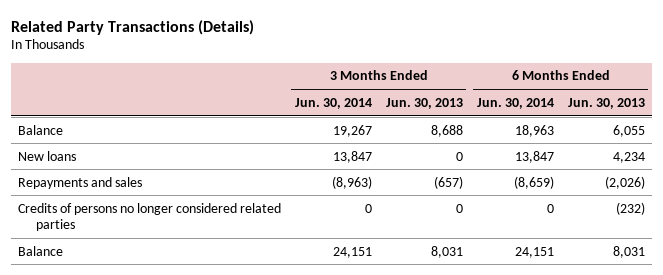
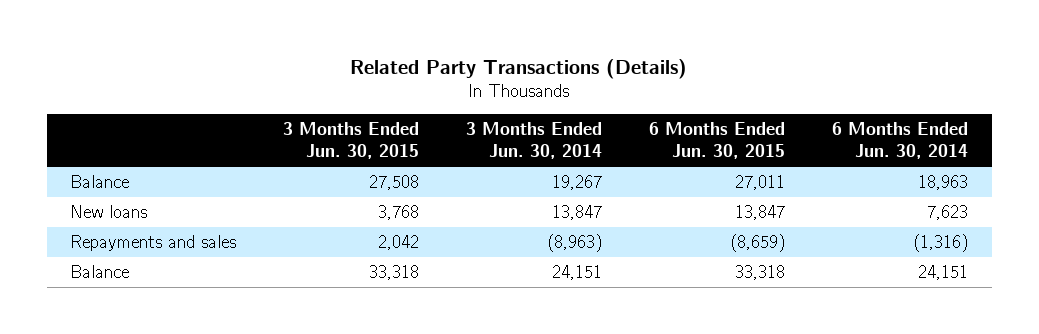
[385,97,463,109] Jun. 30, 2013 -> none
[567,97,645,109] Jun. 30, 2013 -> none
none -> [283,122,420,160] 3 Months Ended Jun. 30, 2015
none -> [649,122,786,160] 6 Months Ended Jun. 30, 2015
[17,202,281,231] Credits of persons no longer considered related parties -> none
[514,150,554,163] 13,847 -> [927,205,969,221] 7,623
[513,175,554,189] (8,659) -> [913,234,969,253] (1,316)

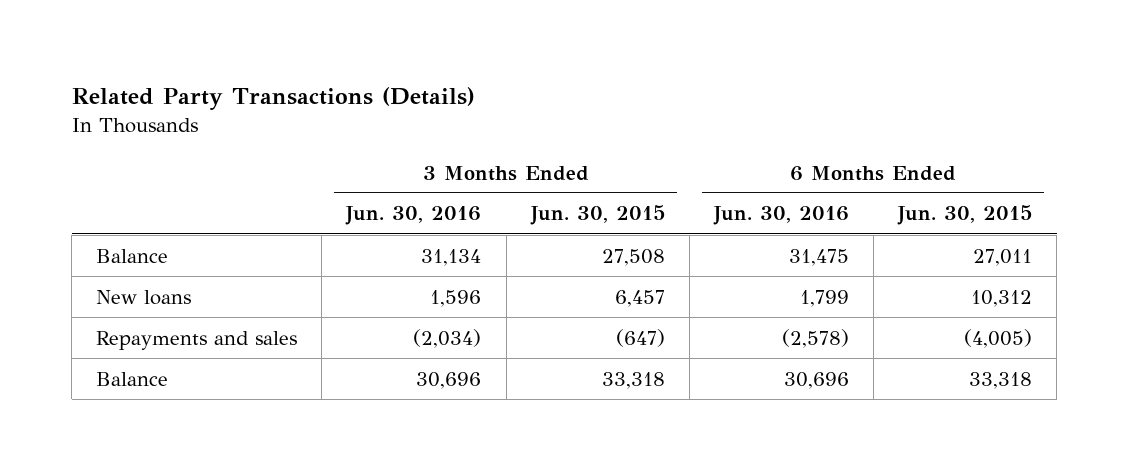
[466,122,603,160] 3 Months Ended Jun. 30, 2014 -> none
[832,122,969,160] 6 Months Ended Jun. 30, 2014 -> none
none -> [345,206,482,226] Jun. 30, 2016
none -> [712,206,849,226] Jun. 30, 2016
[378,205,420,221] 3,768 -> [614,289,665,307] 6,457
[735,205,786,221] 13,847 -> [971,289,1033,307] 10,312
[378,235,420,251] 2,042 -> [615,328,665,347] (647)
[730,234,786,253] (8,659) -> [964,328,1033,348] (4,005)

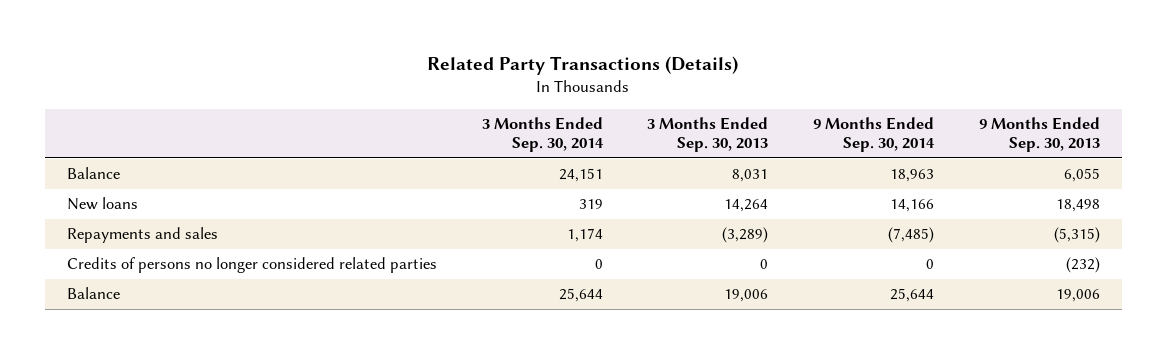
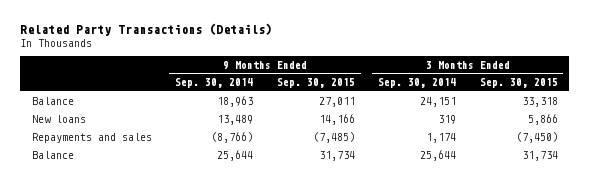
[647,117,769,153] 3 Months Ended Sep. 30, 2013 -> none
[978,117,1100,153] 9 Months Ended Sep. 30, 2013 -> none
none -> [276,78,355,89] Sep. 30, 2015
none -> [479,78,558,89] Sep. 30, 2015
[66,257,437,274] Credits of persons no longer considered related parties -> none
[890,199,935,213] 14,166 -> [217,114,254,125] 13,489
[888,227,935,244] (7,485) -> [211,131,254,143] (8,766)

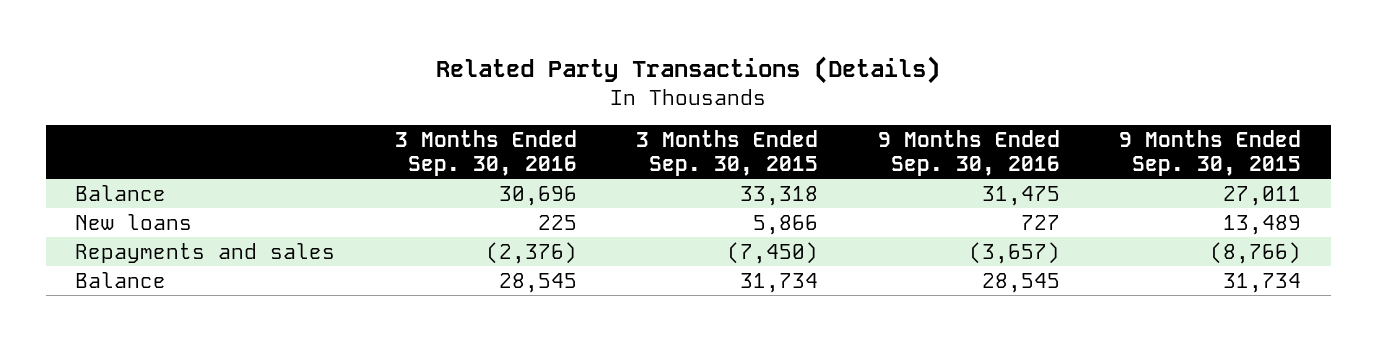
[175,78,254,89] Sep. 30, 2014 -> none
[378,78,457,89] Sep. 30, 2014 -> none
none -> [394,130,577,176] 3 Months Ended Sep. 30, 2016
none -> [877,130,1060,176] 9 Months Ended Sep. 30, 2016
[318,113,355,125] 14,166 -> [1223,214,1302,235] 13,489
[312,131,355,143] (7,485) -> [1210,241,1302,264] (8,766)

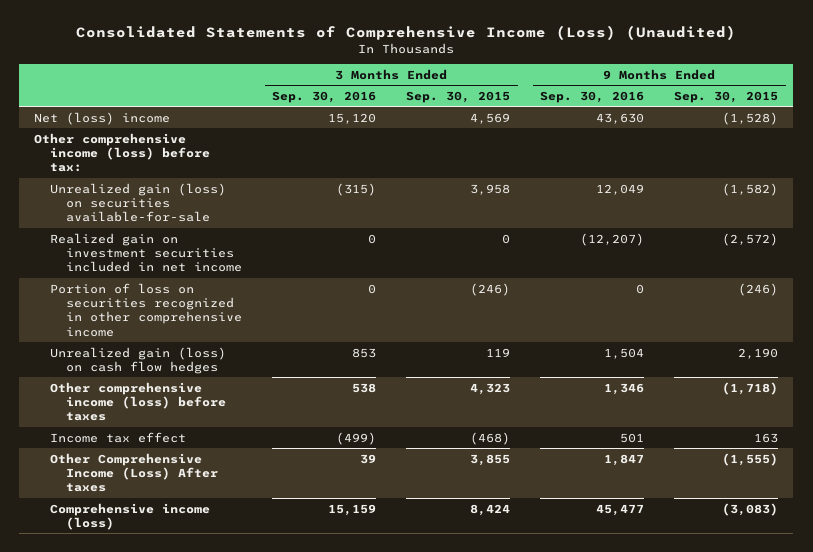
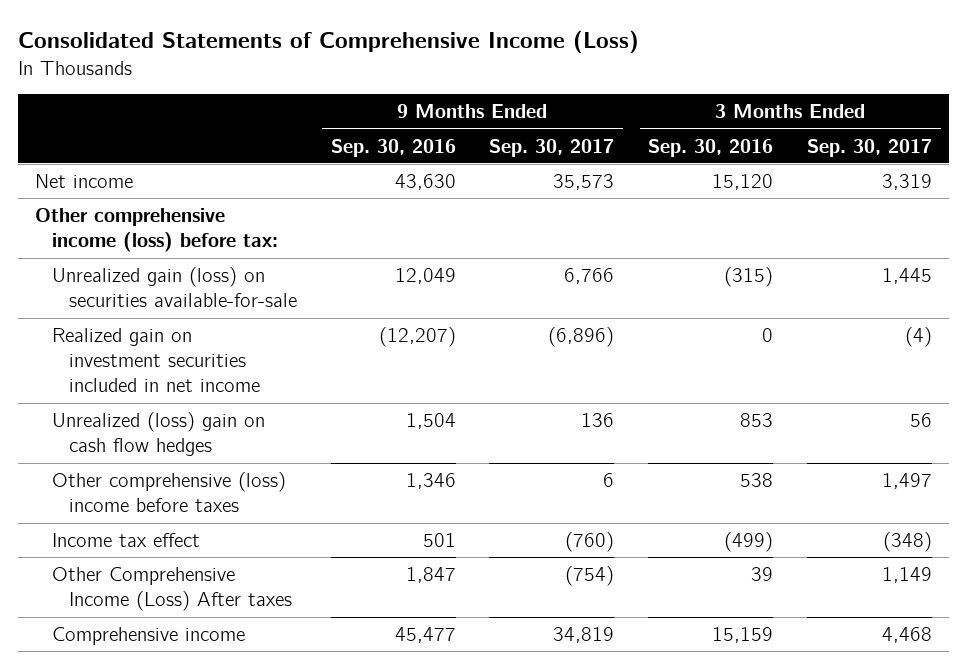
[76,25,737,41] Consolidated Statements of Comprehensive Income (Loss) (Unaudited) -> [17,30,639,55] Consolidated Statements of Comprehensive Income (Loss)
[406,90,511,103] Sep. 30, 2015 -> none
[674,90,779,103] Sep. 30, 2015 -> none
none -> [489,138,615,157] Sep. 30, 2017
none -> [807,138,933,157] Sep. 30, 2017
[34,111,171,125] Net (loss) income -> [34,173,133,188] Net income
[50,282,243,337] Portion of loss on securities recognized in other comprehensive income -> none
[50,346,227,374] Unrealized gain (loss) on cash flow hedges -> [51,411,265,457] Unrealized (loss) gain on cash flow hedges
[50,381,227,422] Other comprehensive income (loss) before taxes -> [51,471,286,513] Other comprehensive (loss) income before taxes
[50,502,211,530] Comprehensive income (loss) -> [51,626,245,645] Comprehensive income

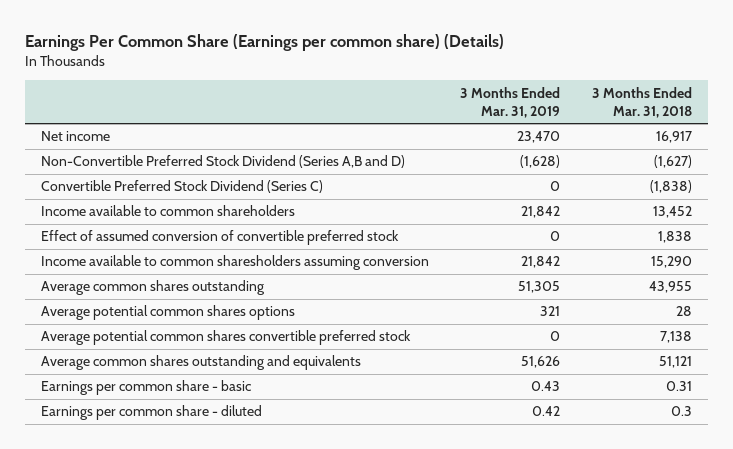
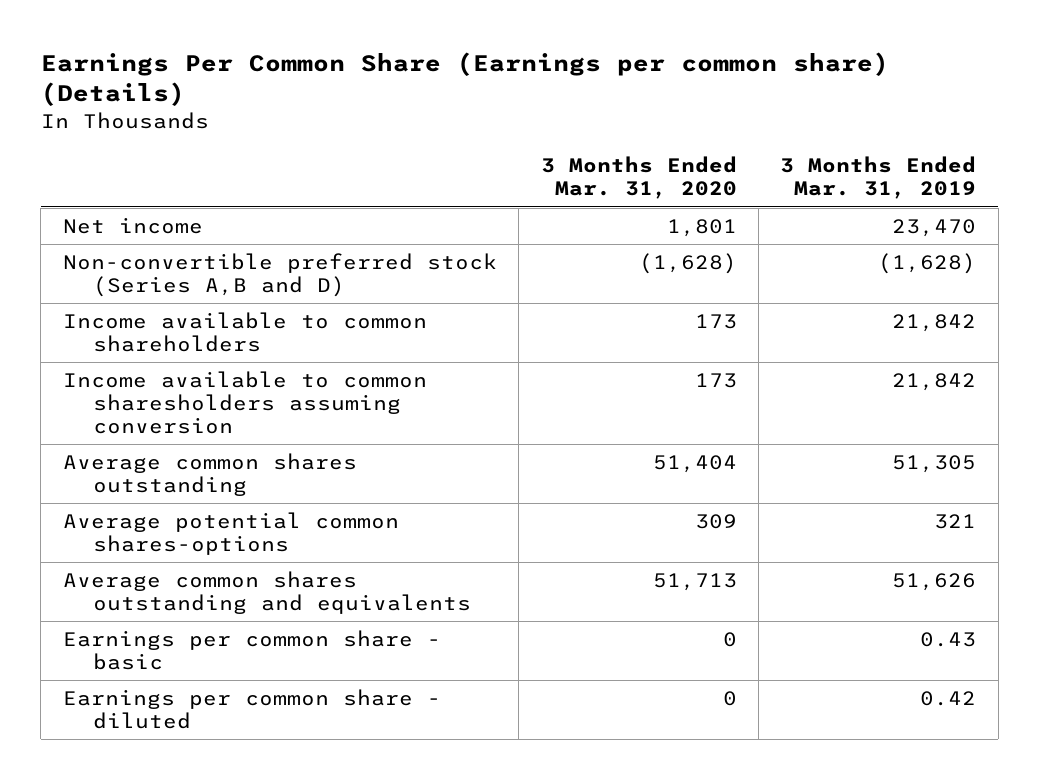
[591,86,692,118] 3 Months Ended Mar. 31, 2018 -> none
none -> [540,156,737,200] 3 Months Ended Mar. 31, 2020
[40,180,323,194] Convertible Preferred Stock Dividend (Series C) -> none
[40,155,405,169] Non-Convertible Preferred Stock Dividend (Series A,B and D) -> [62,253,497,298] Non-convertible preferred stock (Series A,B and D)
[40,230,399,246] Effect of assumed conversion of convertible preferred stock -> none
[40,330,411,346] Average potential common shares convertible preferred stock -> none
[40,305,295,321] Average potential common shares options -> [62,512,399,556] Average potential common shares-options

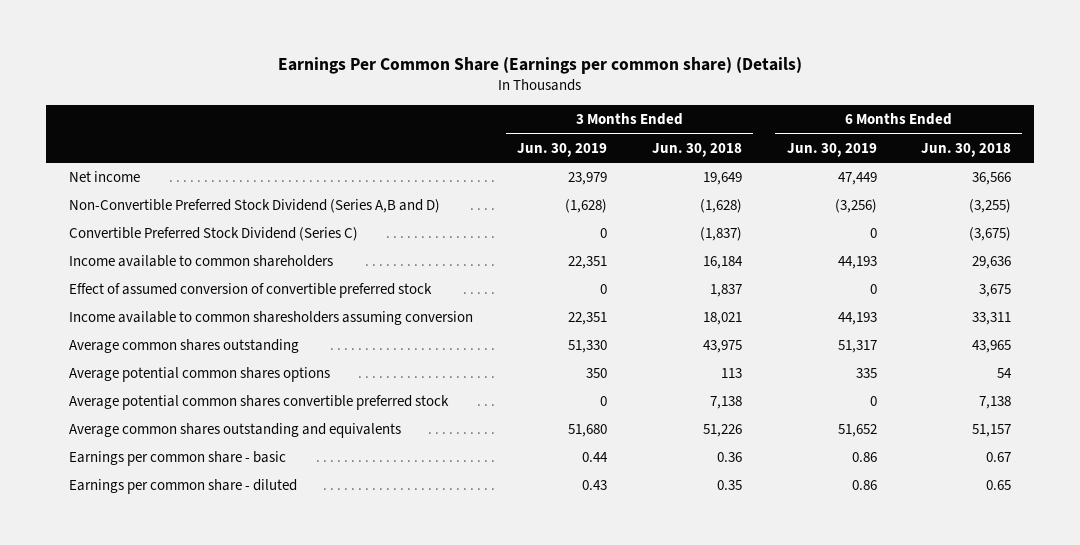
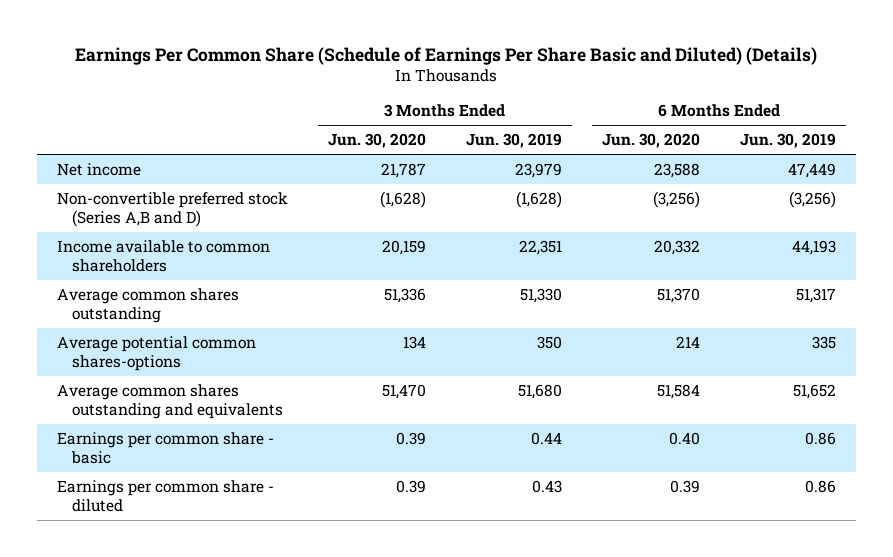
[277,56,802,74] Earnings Per Common Share (Earnings per common share) (Details) -> [75,46,818,65] Earnings Per Common Share (Schedule of Earnings Per Share Basic and Diluted) (Details)
[651,142,742,157] Jun. 30, 2018 -> none
[921,142,1012,157] Jun. 30, 2018 -> none
none -> [327,133,426,149] Jun. 30, 2020
none -> [601,133,700,149] Jun. 30, 2020
[68,227,358,242] Convertible Preferred Stock Dividend (Series C) -> none
[68,199,440,214] Non-Convertible Preferred Stock Dividend (Series A,B and D) -> [56,191,288,228] Non-convertible preferred stock (Series A,B and D)
[68,283,432,299] Effect of assumed conversion of convertible preferred stock -> none
[68,311,473,326] Income available to common sharesholders assuming conversion -> none
[68,395,449,411] Average potential common shares convertible preferred stock -> none
[68,367,330,383] Average potential common shares options -> [56,335,256,372] Average potential common shares-options

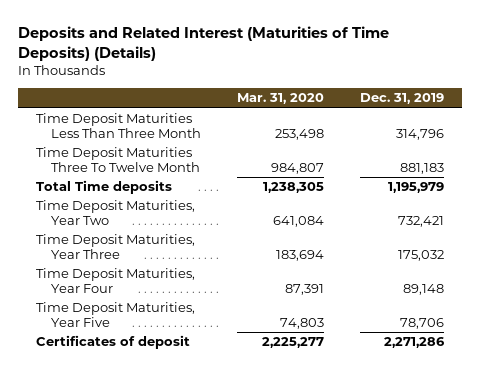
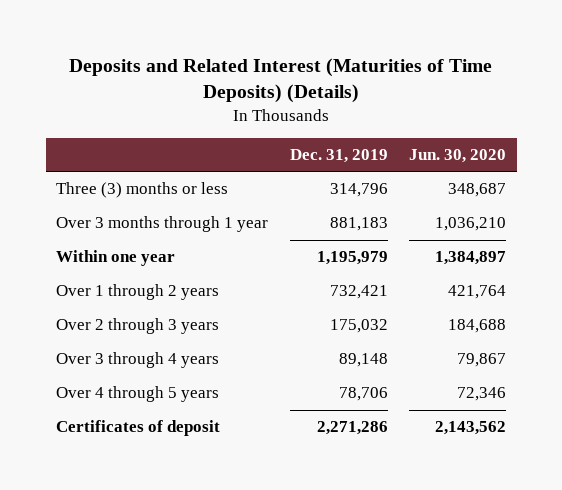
[236,93,324,105] Mar. 31, 2020 -> none
none -> [408,148,506,163] Jun. 30, 2020
[36,113,202,139] Time Deposit Maturities Less Than Three Month -> [56,182,229,199] Three (3) months or less
[36,147,201,173] Time Deposit Maturities Three To Twelve Month -> [56,216,269,233] Over 3 months through 1 year
[36,180,173,195] Total Time deposits -> [56,250,176,267] Within one year
[36,200,196,226] Time Deposit Maturities, Year Two -> [56,284,220,301] Over 1 through 2 years
[36,234,196,260] Time Deposit Maturities, Year Three -> [56,318,220,335] Over 2 through 3 years
[36,268,196,294] Time Deposit Maturities, Year Four -> [56,352,220,369] Over 3 through 4 years
[36,302,196,328] Time Deposit Maturities, Year Five -> [56,386,220,403] Over 4 through 5 years

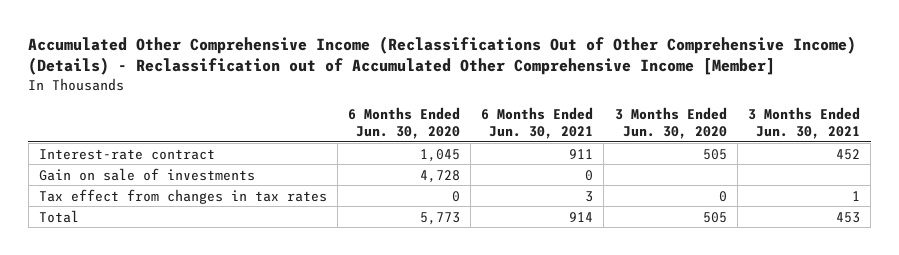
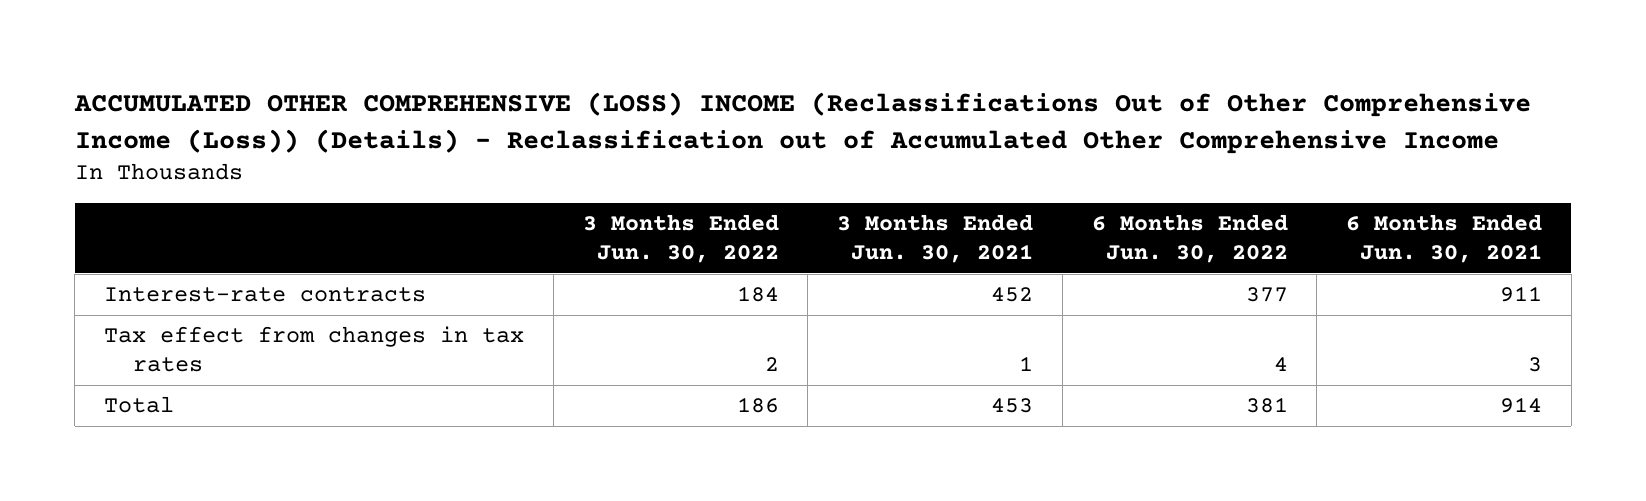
[28,35,857,76] Accumulated Other Comprehensive Income (Reclassifications Out of Other Comprehensive Income) (Details) - Reclassification out of Accumulated Other Comprehensive Income [Member] -> [73,92,1531,154] ACCUMULATED OTHER COMPREHENSIVE (LOSS) INCOME (Reclassifications Out of Other Comprehensive Income (Loss)) (Details) - Reclassification out of Accumulated Other Comprehensive Income
[348,107,461,139] 6 Months Ended Jun. 30, 2020 -> none
[614,107,727,139] 3 Months Ended Jun. 30, 2020 -> none
none -> [582,213,779,264] 3 Months Ended Jun. 30, 2022
none -> [1091,213,1288,264] 6 Months Ended Jun. 30, 2022
[38,167,255,181] Gain on sale of investments -> none
[38,148,215,160] Interest-rate contract -> [103,287,426,303] Interest-rate contracts

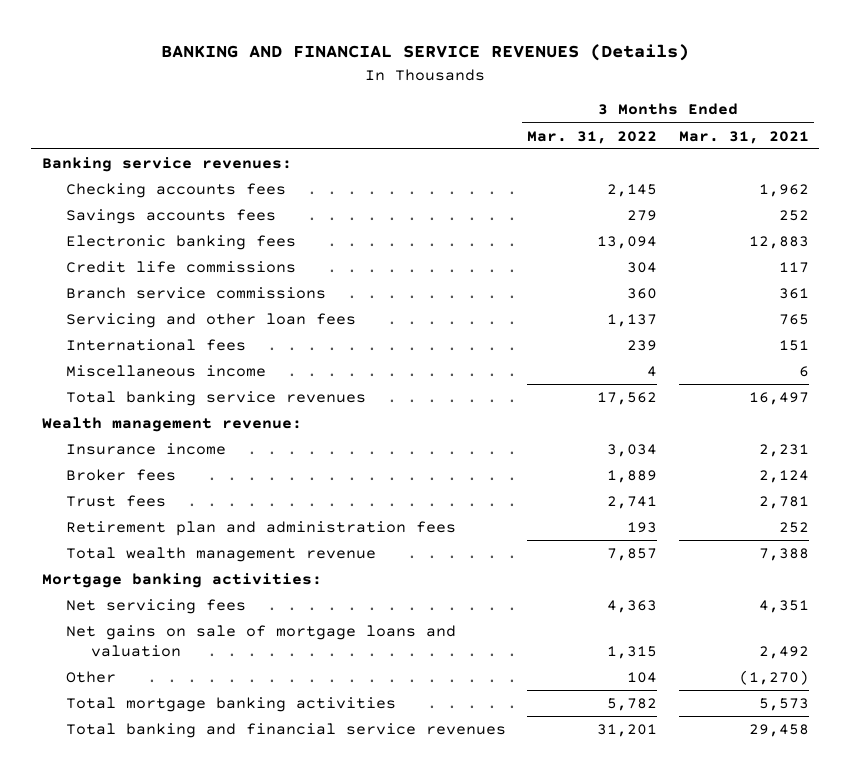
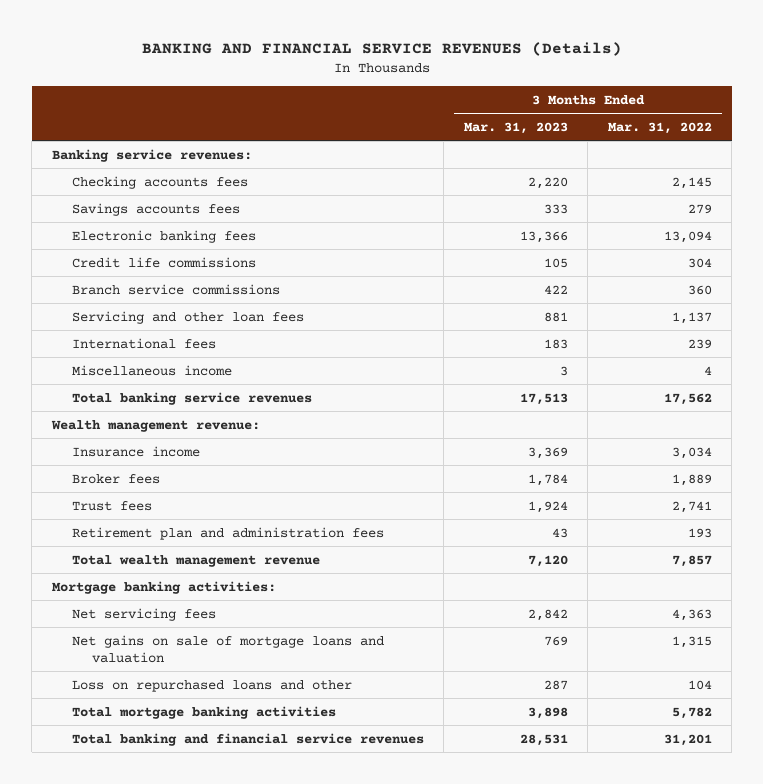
[678,130,809,144] Mar. 31, 2021 -> none
none -> [463,121,568,134] Mar. 31, 2023
[66,670,117,683] Other -> [71,679,352,692] Loss on repurchased loans and other

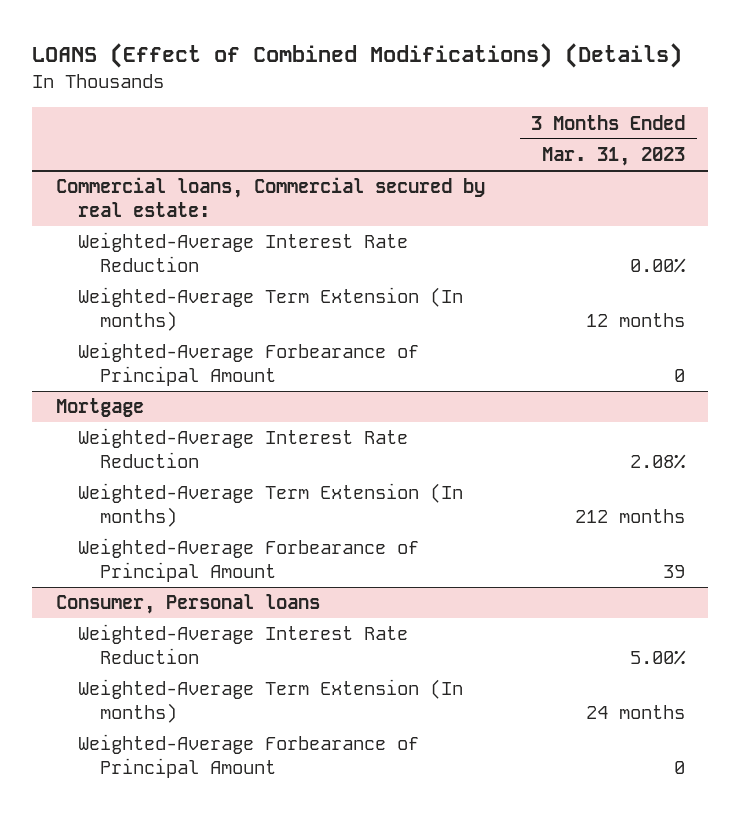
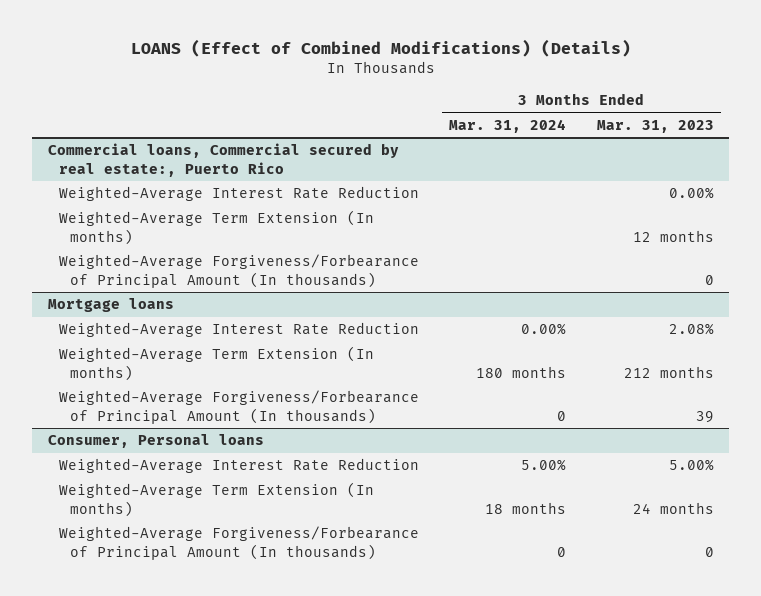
none -> [449,118,567,133] Mar. 31, 2024
[55,177,485,218] Commercial loans, Commercial secured by real estate: -> [47,143,399,177] Commercial loans, Commercial secured by real estate:, Puerto Rico
[77,342,419,387] Weighted-Average Forbearance of Principal Amount -> [58,254,419,288] Weighted-Average Forgiveness/Forbearance of Principal Amount (In thousands)
[55,398,144,418] Mortgage -> [47,298,174,313] Mortgage loans
[77,538,419,583] Weighted-Average Forbearance of Principal Amount -> [58,390,419,424] Weighted-Average Forgiveness/Forbearance of Principal Amount (In thousands)
[77,734,419,779] Weighted-Average Forbearance of Principal Amount -> [58,526,419,560] Weighted-Average Forgiveness/Forbearance of Principal Amount (In thousands)

